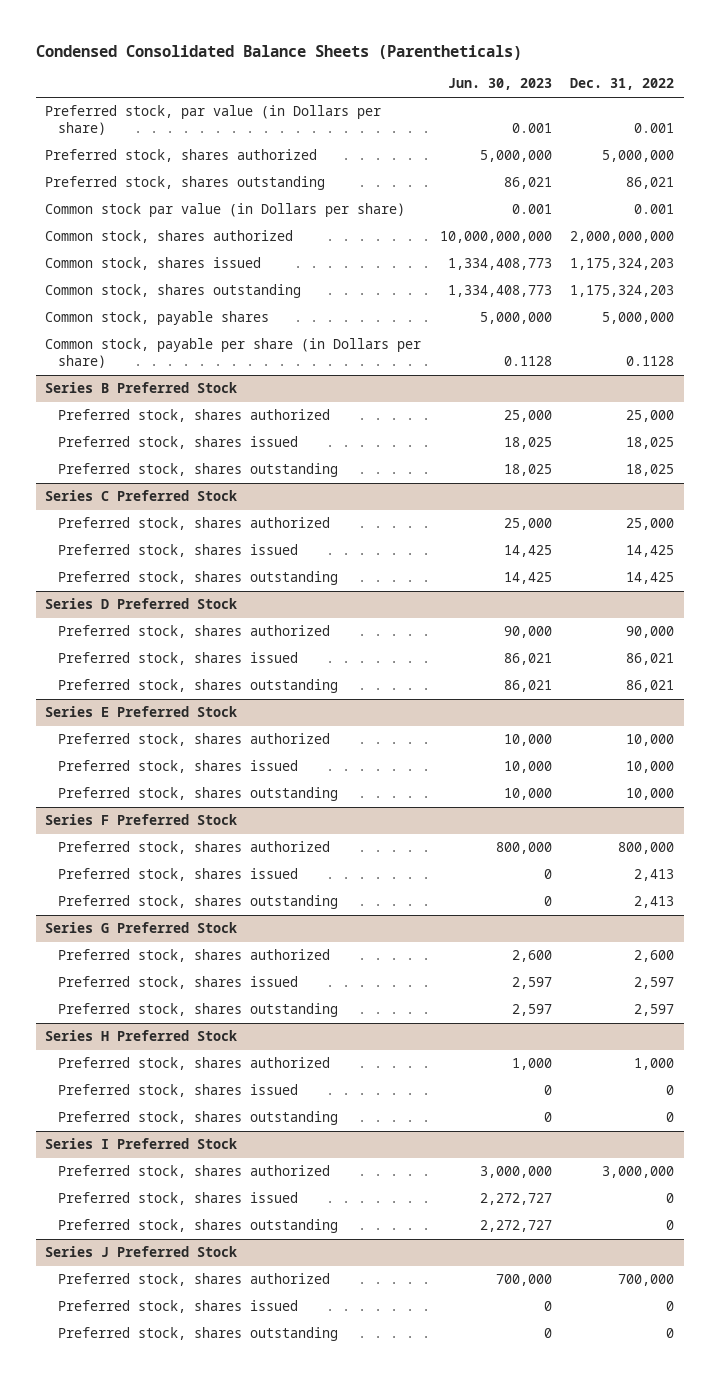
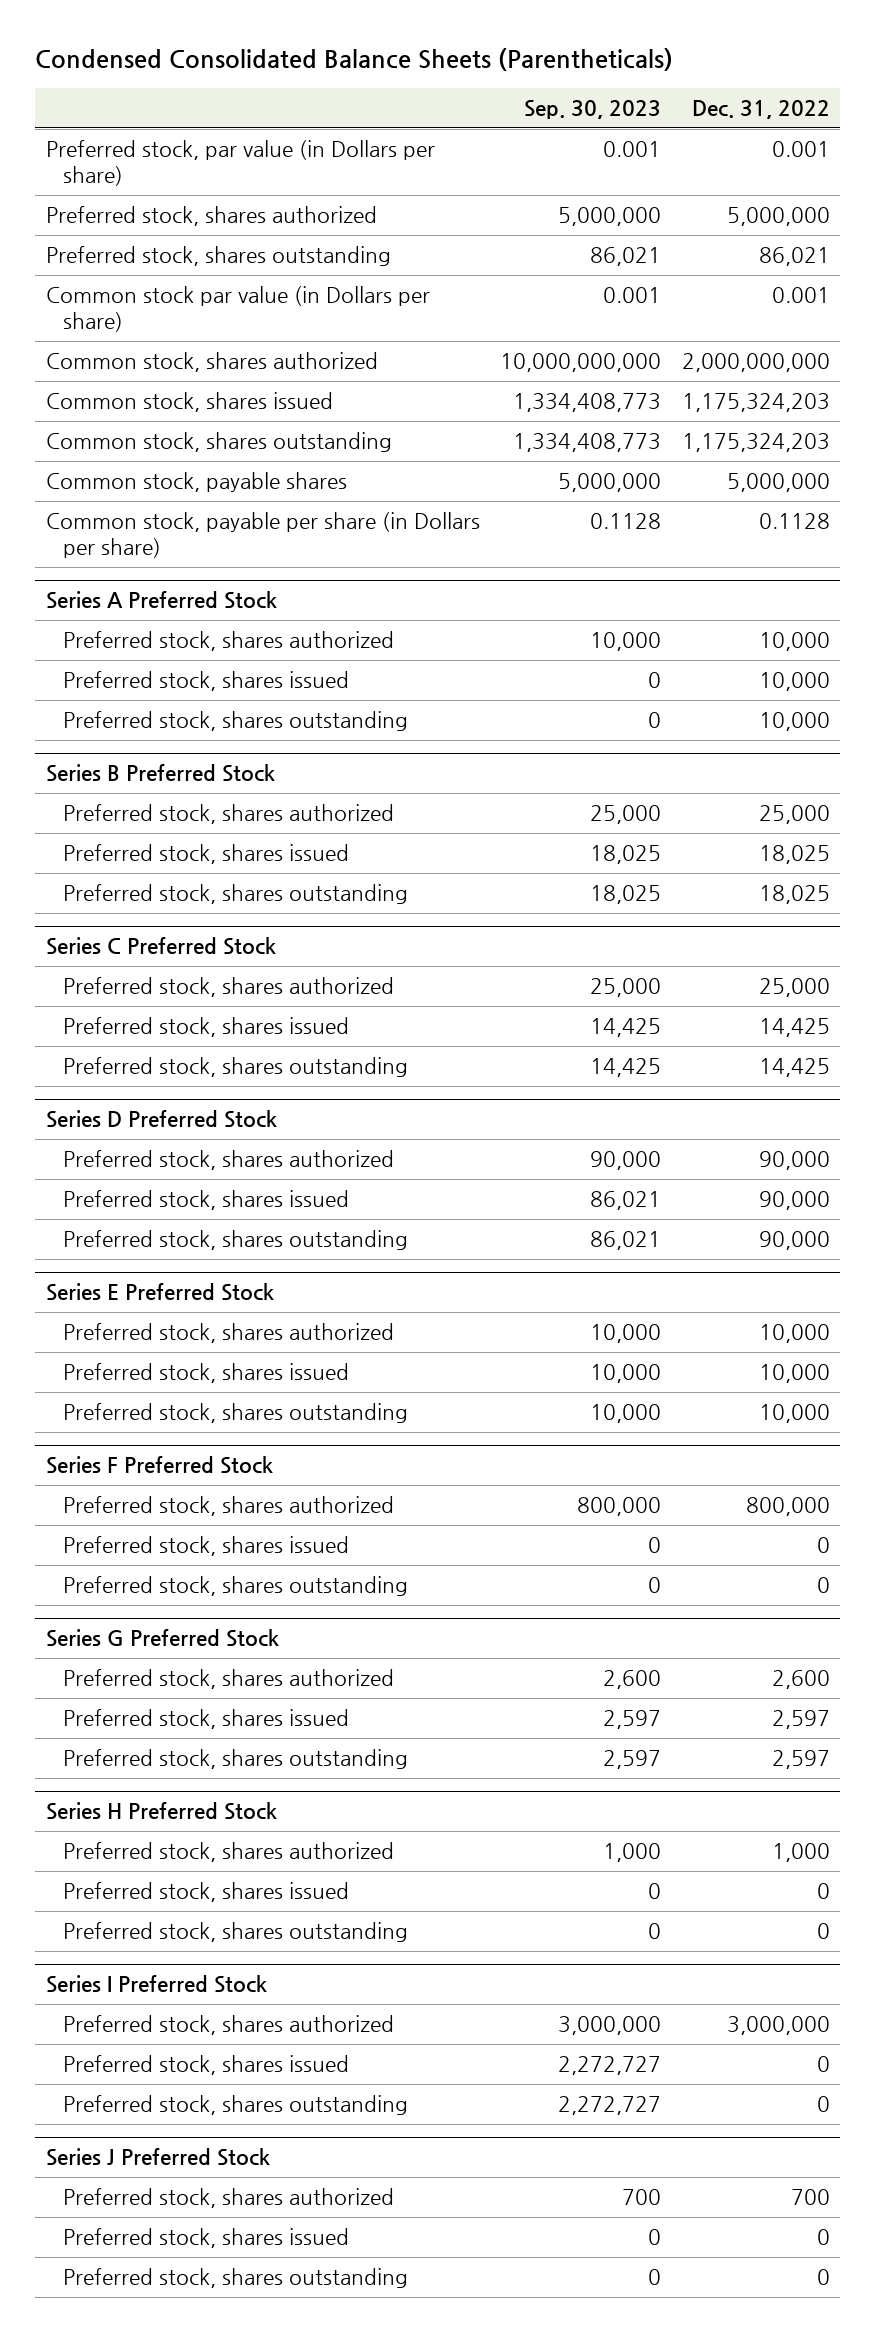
[447,78,552,91] Jun. 30, 2023 -> none
none -> [524,100,662,120] Sep. 30, 2023
none -> [45,591,277,610] Series A Preferred Stock
none -> [62,631,394,652] Preferred stock, shares authorized
none -> [62,671,349,692] Preferred stock, shares issued
none -> [62,711,408,732] Preferred stock, shares outstanding
[626,653,675,666] 86,021 -> [758,1191,830,1211] 90,000
[626,680,675,693] 86,021 -> [758,1231,830,1251] 90,000
[634,869,675,882] 2,413 -> [816,1537,830,1554] 0
[634,896,675,909] 2,413 -> [816,1577,830,1594] 0
[618,1274,675,1287] 700,000 -> [790,2189,830,2206] 700

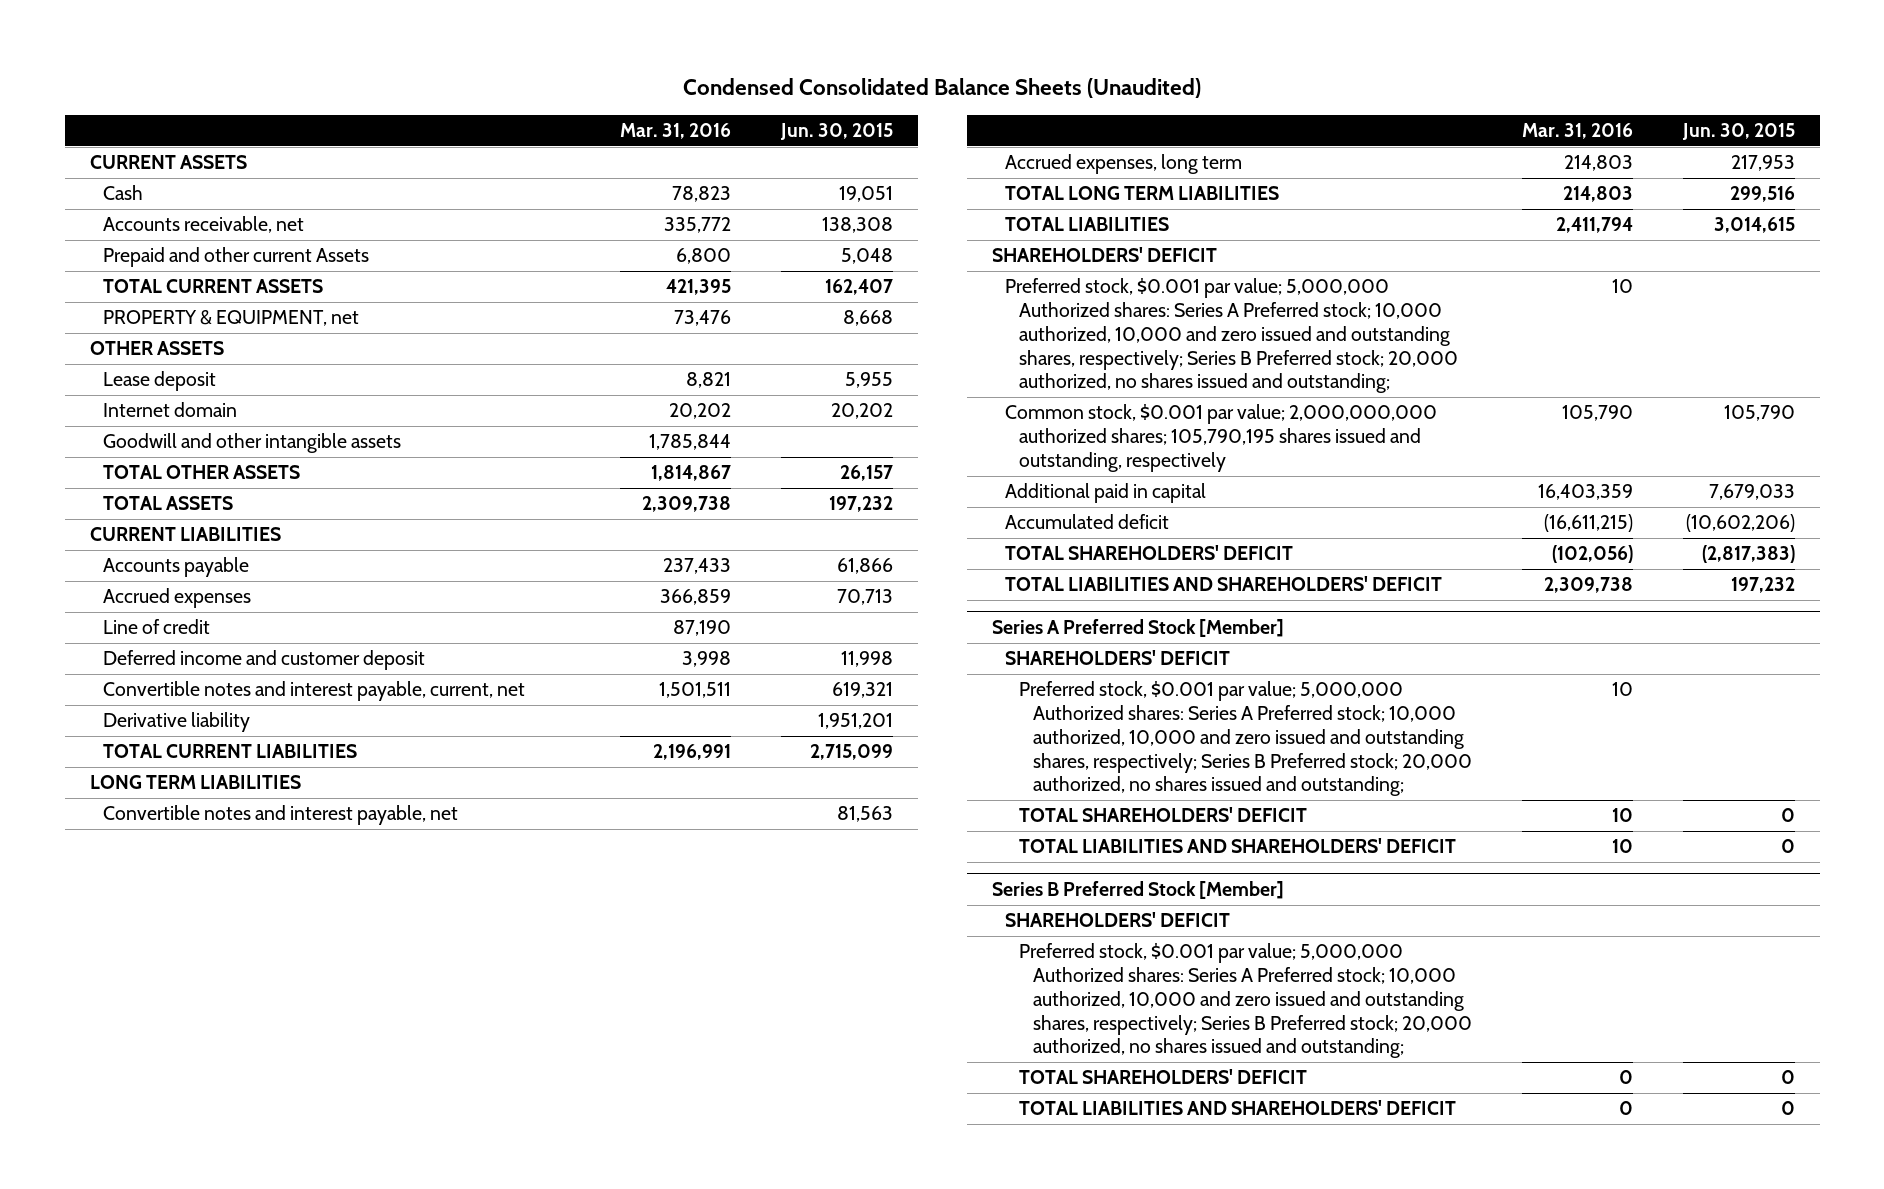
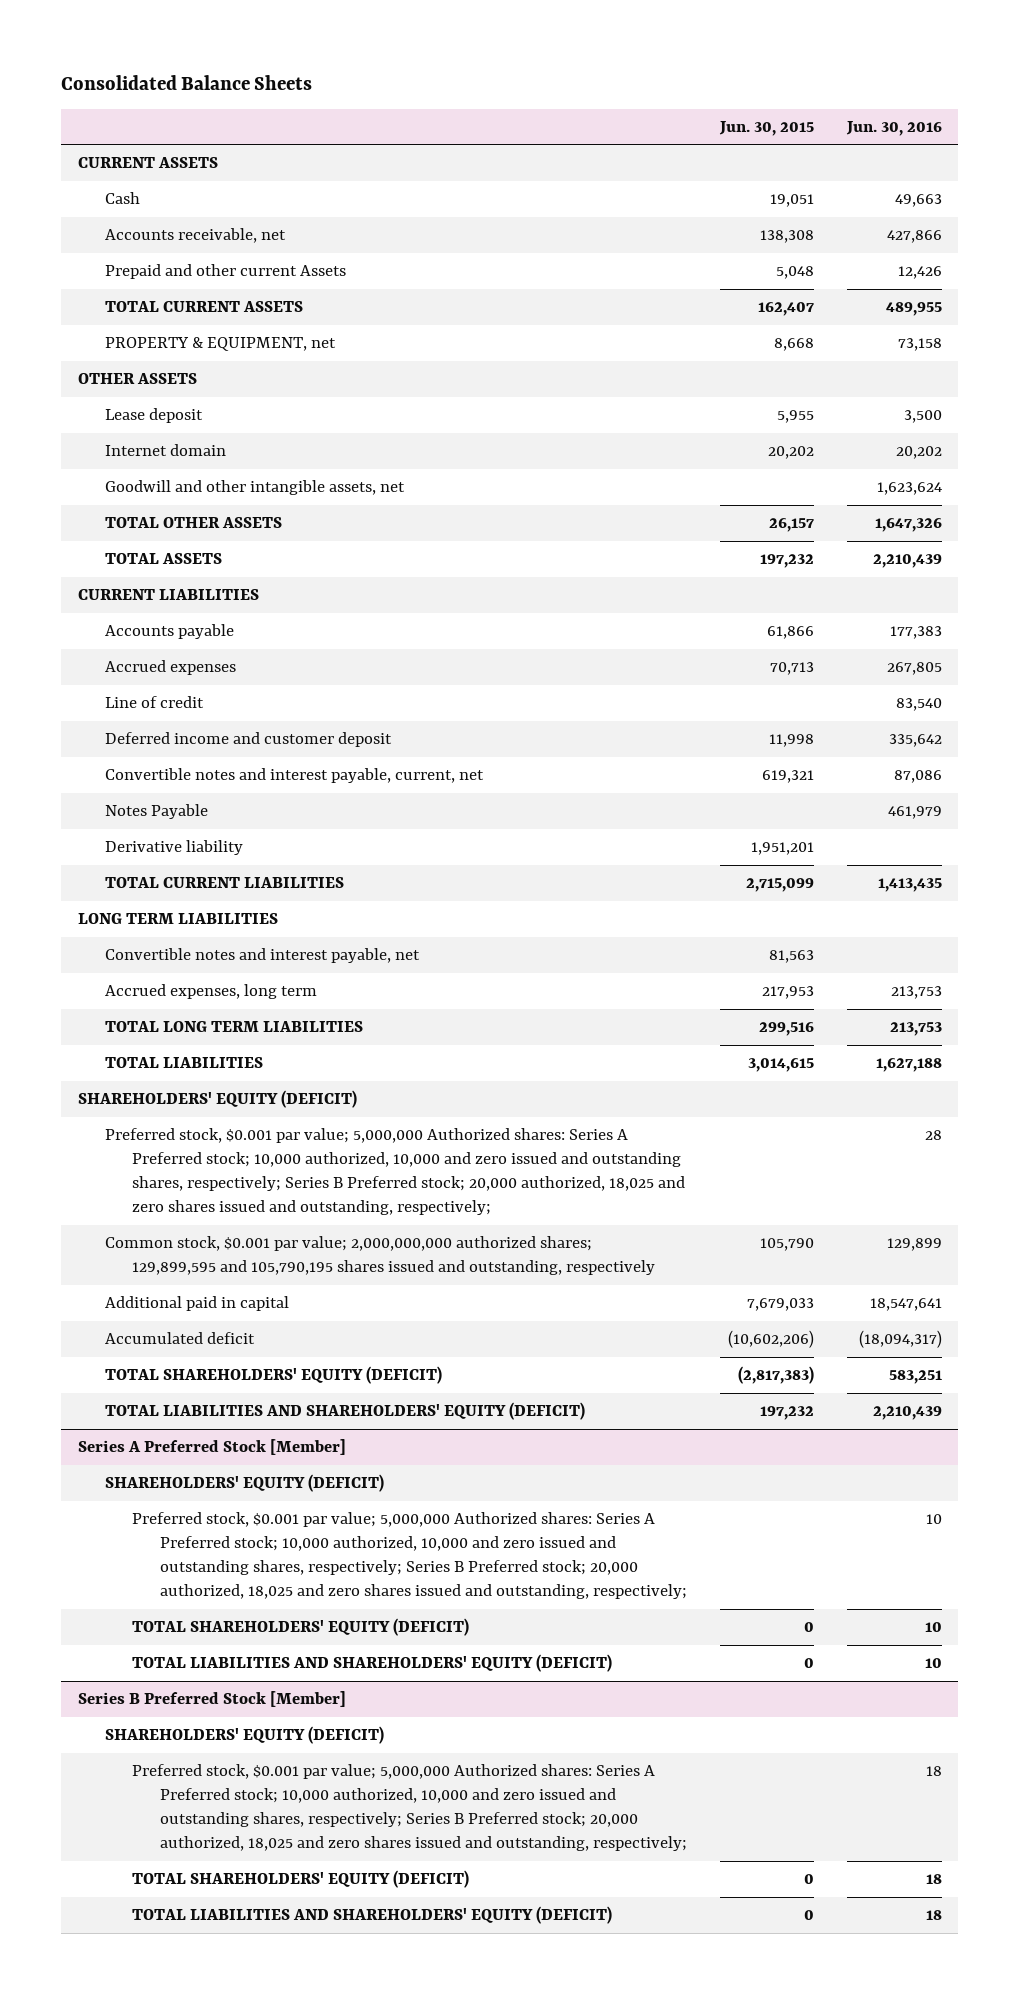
[683,78,1202,99] Condensed Consolidated Balance Sheets (Unaudited) -> [61,74,313,90] Consolidated Balance Sheets
[619,123,731,140] Mar. 31, 2016 -> none
none -> [845,120,942,136] Jun. 30, 2016
[103,433,402,454] Goodwill and other intangible assets -> [104,480,405,496] Goodwill and other intangible assets, net
none -> [104,804,208,820] Notes Payable
[991,247,1217,263] SHAREHOLDERS' DEFICIT -> [77,1090,357,1109] SHAREHOLDERS' EQUITY (DEFICIT)
[1005,278,1459,394] Preferred stock, $0.001 par value; 5,000,000 Authorized shares: Series A Preferred stock; 10,000 authorized, 10,000 and zero issued and outstanding shares, respectively; Series B Preferred stock; 20,000 authorized, no shares issued and outstanding; -> [104,1128,686,1215] Preferred stock, $0.001 par value; 5,000,000 Authorized shares: Series A Preferred stock; 10,000 authorized, 10,000 and zero issued and outstanding shares, respectively; Series B Preferred stock; 20,000 authorized, 18,025 and zero shares issued and outstanding, respectively;
[1005,404,1438,472] Common stock, $0.001 par value; 2,000,000,000 authorized shares; 105,790,195 shares issued and outstanding, respectively -> [104,1236,656,1276] Common stock, $0.001 par value; 2,000,000,000 authorized shares; 129,899,595 and 105,790,195 shares issued and outstanding, respectively
[1005,545,1294,561] TOTAL SHAREHOLDERS' DEFICIT -> [104,1366,442,1385] TOTAL SHAREHOLDERS' EQUITY (DEFICIT)
[1005,576,1443,592] TOTAL LIABILITIES AND SHAREHOLDERS' DEFICIT -> [104,1402,585,1421] TOTAL LIABILITIES AND SHAREHOLDERS' EQUITY (DEFICIT)
[1005,650,1231,666] SHAREHOLDERS' DEFICIT -> [104,1474,384,1493] SHAREHOLDERS' EQUITY (DEFICIT)
[1019,681,1473,797] Preferred stock, $0.001 par value; 5,000,000 Authorized shares: Series A Preferred stock; 10,000 authorized, 10,000 and zero issued and outstanding shares, respectively; Series B Preferred stock; 20,000 authorized, no shares issued and outstanding; -> [132,1512,687,1599] Preferred stock, $0.001 par value; 5,000,000 Authorized shares: Series A Preferred stock; 10,000 authorized, 10,000 and zero issued and outstanding shares, respectively; Series B Preferred stock; 20,000 authorized, 18,025 and zero shares issued and outstanding, respectively;
[1019,807,1308,823] TOTAL SHAREHOLDERS' DEFICIT -> [132,1618,470,1637] TOTAL SHAREHOLDERS' EQUITY (DEFICIT)
[1019,838,1457,854] TOTAL LIABILITIES AND SHAREHOLDERS' DEFICIT -> [132,1654,613,1673] TOTAL LIABILITIES AND SHAREHOLDERS' EQUITY (DEFICIT)
[1005,912,1231,928] SHAREHOLDERS' DEFICIT -> [104,1726,384,1745] SHAREHOLDERS' EQUITY (DEFICIT)
[1019,943,1473,1059] Preferred stock, $0.001 par value; 5,000,000 Authorized shares: Series A Preferred stock; 10,000 authorized, 10,000 and zero issued and outstanding shares, respectively; Series B Preferred stock; 20,000 authorized, no shares issued and outstanding; -> [132,1764,687,1851] Preferred stock, $0.001 par value; 5,000,000 Authorized shares: Series A Preferred stock; 10,000 authorized, 10,000 and zero issued and outstanding shares, respectively; Series B Preferred stock; 20,000 authorized, 18,025 and zero shares issued and outstanding, respectively;
[1019,1069,1308,1085] TOTAL SHAREHOLDERS' DEFICIT -> [132,1870,470,1889] TOTAL SHAREHOLDERS' EQUITY (DEFICIT)
[1019,1100,1457,1116] TOTAL LIABILITIES AND SHAREHOLDERS' DEFICIT -> [132,1906,613,1925] TOTAL LIABILITIES AND SHAREHOLDERS' EQUITY (DEFICIT)

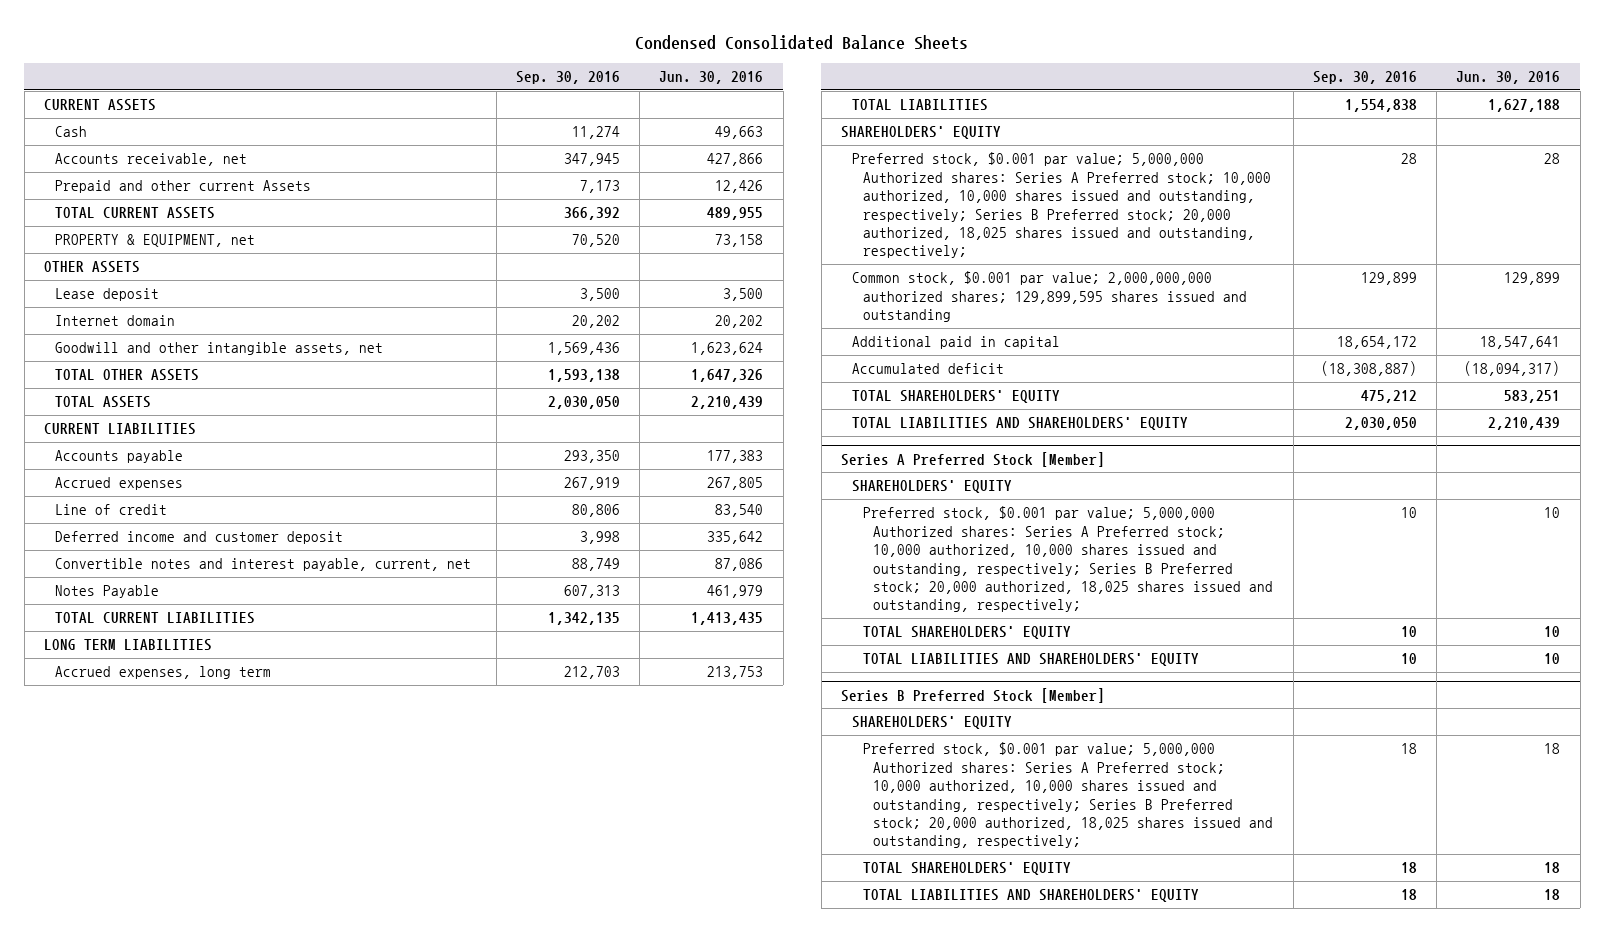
[61,74,313,90] Consolidated Balance Sheets -> [635,34,969,50] Condensed Consolidated Balance Sheets
[718,120,814,136] Jun. 30, 2015 -> none
none -> [515,71,620,85] Sep. 30, 2016
[104,840,243,856] Derivative liability -> none
[104,948,420,964] Convertible notes and interest payable, net -> none
[104,1021,363,1033] TOTAL LONG TERM LIABILITIES -> none
[77,1090,357,1109] SHAREHOLDERS' EQUITY (DEFICIT) -> [840,126,1001,140] SHAREHOLDERS' EQUITY
[104,1128,686,1215] Preferred stock, $0.001 par value; 5,000,000 Authorized shares: Series A Preferred stock; 10,000 authorized, 10,000 and zero issued and outstanding shares, respectively; Series B Preferred stock; 20,000 authorized, 18,025 and zero shares issued and outstanding, respectively; -> [851,152,1271,259] Preferred stock, $0.001 par value; 5,000,000 Authorized shares: Series A Preferred stock; 10,000 authorized, 10,000 shares issued and outstanding, respectively; Series B Preferred stock; 20,000 authorized, 18,025 shares issued and outstanding, respectively;
[104,1236,656,1276] Common stock, $0.001 par value; 2,000,000,000 authorized shares; 129,899,595 and 105,790,195 shares issued and outstanding, respectively -> [851,271,1247,323] Common stock, $0.001 par value; 2,000,000,000 authorized shares; 129,899,595 shares issued and outstanding
[104,1366,442,1385] TOTAL SHAREHOLDERS' EQUITY (DEFICIT) -> [851,390,1060,404] TOTAL SHAREHOLDERS' EQUITY
[104,1402,585,1421] TOTAL LIABILITIES AND SHAREHOLDERS' EQUITY (DEFICIT) -> [851,417,1188,431] TOTAL LIABILITIES AND SHAREHOLDERS' EQUITY
[104,1474,384,1493] SHAREHOLDERS' EQUITY (DEFICIT) -> [851,480,1012,494] SHAREHOLDERS' EQUITY
[132,1512,687,1599] Preferred stock, $0.001 par value; 5,000,000 Authorized shares: Series A Preferred stock; 10,000 authorized, 10,000 and zero issued and outstanding shares, respectively; Series B Preferred stock; 20,000 authorized, 18,025 and zero shares issued and outstanding, respectively; -> [862,506,1274,613] Preferred stock, $0.001 par value; 5,000,000 Authorized shares: Series A Preferred stock; 10,000 authorized, 10,000 shares issued and outstanding, respectively; Series B Preferred stock; 20,000 authorized, 18,025 shares issued and outstanding, respectively;
[132,1618,470,1637] TOTAL SHAREHOLDERS' EQUITY (DEFICIT) -> [862,626,1071,640] TOTAL SHAREHOLDERS' EQUITY
[132,1654,613,1673] TOTAL LIABILITIES AND SHAREHOLDERS' EQUITY (DEFICIT) -> [862,653,1199,667] TOTAL LIABILITIES AND SHAREHOLDERS' EQUITY
[104,1726,384,1745] SHAREHOLDERS' EQUITY (DEFICIT) -> [851,716,1012,730] SHAREHOLDERS' EQUITY
[132,1764,687,1851] Preferred stock, $0.001 par value; 5,000,000 Authorized shares: Series A Preferred stock; 10,000 authorized, 10,000 and zero issued and outstanding shares, respectively; Series B Preferred stock; 20,000 authorized, 18,025 and zero shares issued and outstanding, respectively; -> [862,742,1274,849] Preferred stock, $0.001 par value; 5,000,000 Authorized shares: Series A Preferred stock; 10,000 authorized, 10,000 shares issued and outstanding, respectively; Series B Preferred stock; 20,000 authorized, 18,025 shares issued and outstanding, respectively;
[132,1870,470,1889] TOTAL SHAREHOLDERS' EQUITY (DEFICIT) -> [862,862,1071,876] TOTAL SHAREHOLDERS' EQUITY
[132,1906,613,1925] TOTAL LIABILITIES AND SHAREHOLDERS' EQUITY (DEFICIT) -> [862,889,1199,903] TOTAL LIABILITIES AND SHAREHOLDERS' EQUITY

